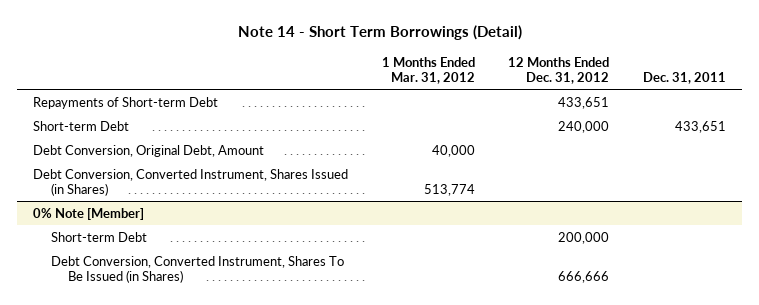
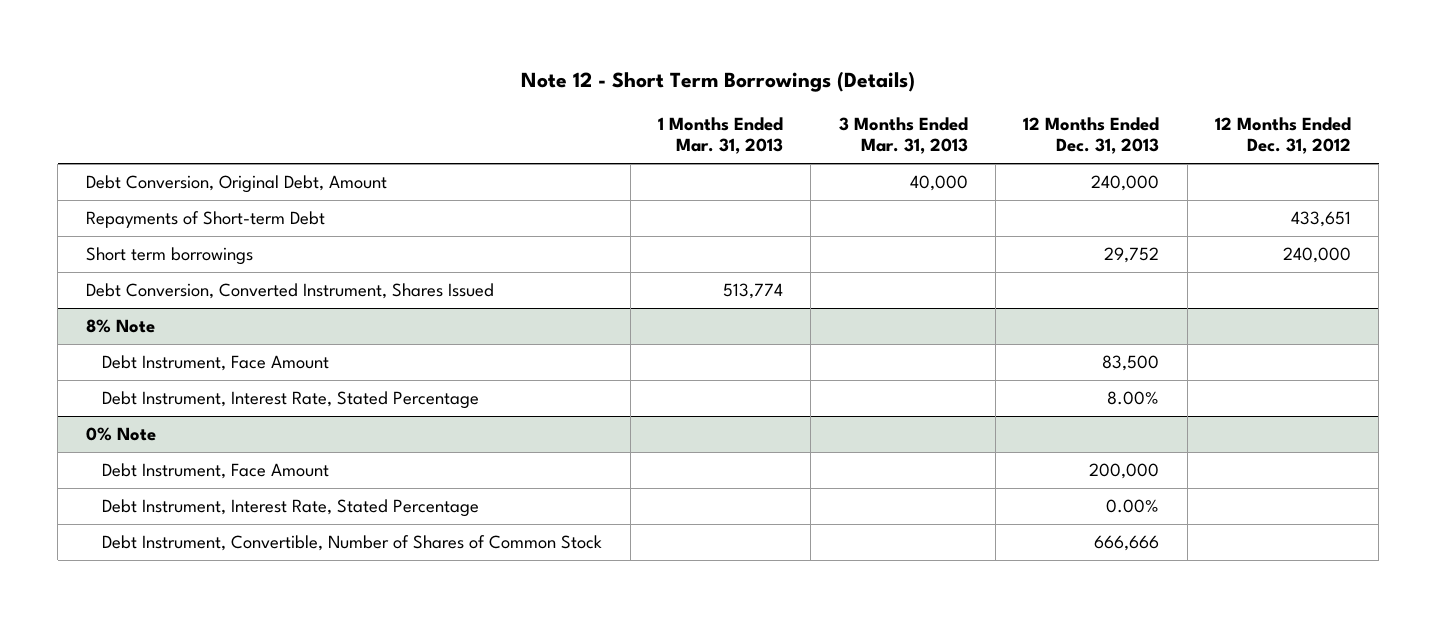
[237,24,522,40] Note 14 - Short Term Borrowings (Detail) -> [521,70,916,92] Note 12 - Short Term Borrowings (Details)
[381,56,475,84] 1 Months Ended Mar. 31, 2012 -> none
[642,71,726,84] Dec. 31, 2011 -> none
none -> [657,116,783,155] 1 Months Ended Mar. 31, 2013
none -> [838,116,968,155] 3 Months Ended Mar. 31, 2013
none -> [1023,116,1160,155] 12 Months Ended Dec. 31, 2013
[33,120,130,131] Short-term Debt -> none
[50,231,147,242] Short-term Debt -> none
[50,255,344,283] Debt Conversion, Converted Instrument, Shares To Be Issued (in Shares) -> none
[33,96,219,109] Repayments of Short-term Debt -> [85,211,325,229] Repayments of Short-term Debt
none -> [85,247,253,266] Short term borrowings
[33,168,349,196] Debt Conversion, Converted Instrument, Shares Issued (in Shares) -> [85,283,494,300] Debt Conversion, Converted Instrument, Shares Issued
none -> [85,319,155,334] 8% Note
none -> [102,355,330,372] Debt Instrument, Face Amount
none -> [102,391,480,410] Debt Instrument, Interest Rate, Stated Percentage
[33,207,145,220] 0% Note [Member] -> [85,427,156,442] 0% Note
none -> [102,463,330,480] Debt Instrument, Face Amount
none -> [102,499,480,518] Debt Instrument, Interest Rate, Stated Percentage
none -> [102,535,603,552] Debt Instrument, Convertible, Number of Shares of Common Stock

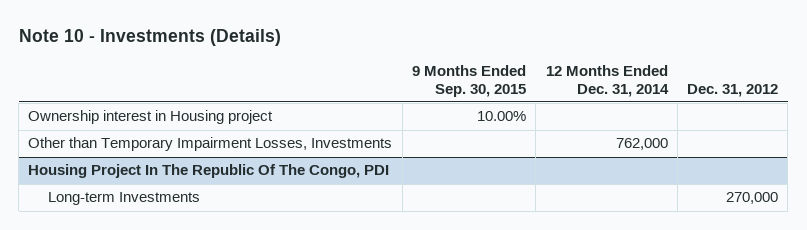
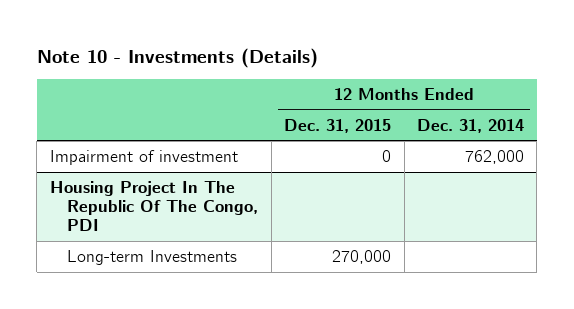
[412,64,527,97] 9 Months Ended Sep. 30, 2015 -> none
[687,83,779,97] Dec. 31, 2012 -> none
none -> [284,118,392,133] Dec. 31, 2015
[28,110,274,125] Ownership interest in Housing project -> none
[28,137,393,152] Other than Temporary Impairment Losses, Investments -> [49,149,238,165] Impairment of investment

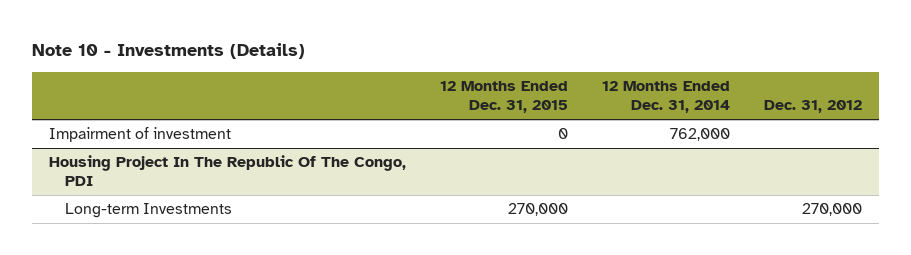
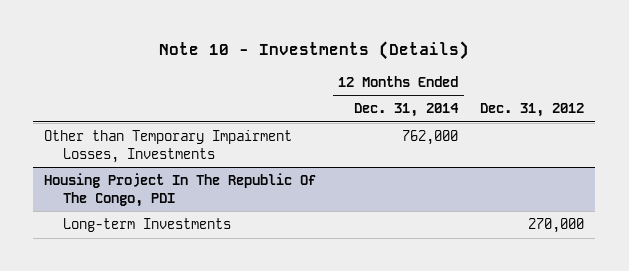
[440,81,569,114] 12 Months Ended Dec. 31, 2015 -> none
[49,127,232,143] Impairment of investment -> [44,130,293,163] Other than Temporary Impairment Losses, Investments

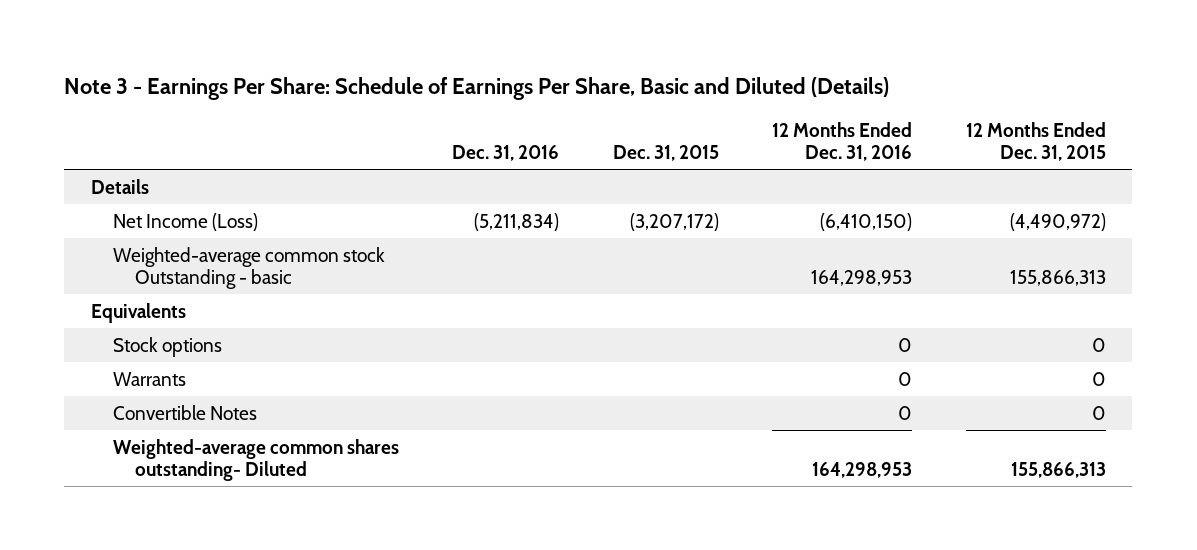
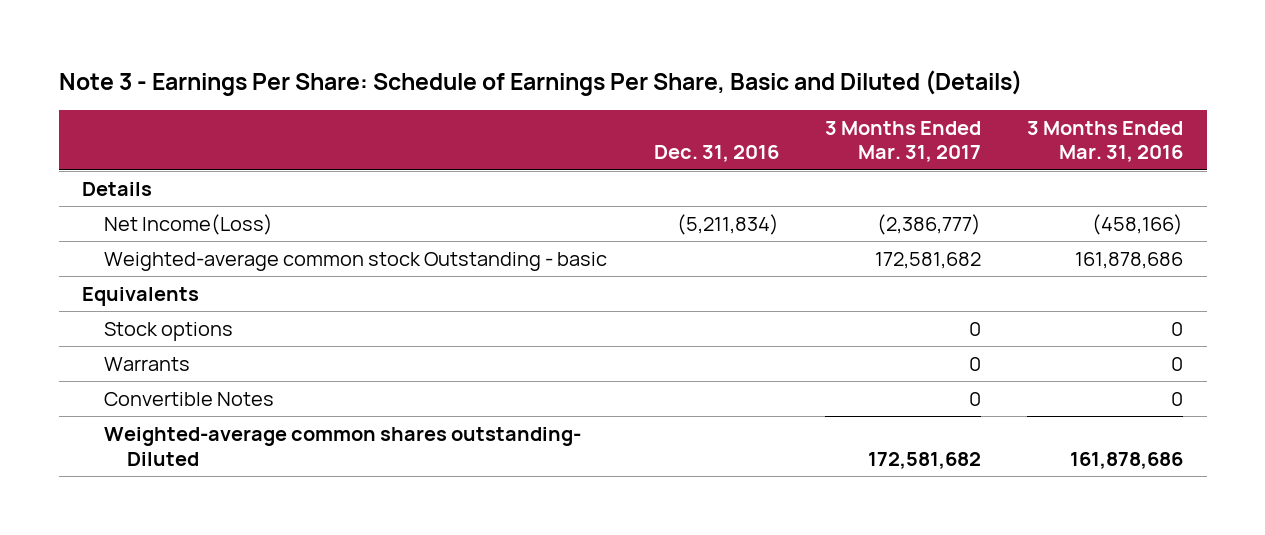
[612,145,719,162] Dec. 31, 2015 -> none
[772,121,913,162] 12 Months Ended Dec. 31, 2016 -> none
[965,121,1106,162] 12 Months Ended Dec. 31, 2015 -> none
none -> [825,120,982,163] 3 Months Ended Mar. 31, 2017
none -> [1027,120,1184,163] 3 Months Ended Mar. 31, 2016
[113,212,259,231] Net Income (Loss) -> [104,214,274,236] Net Income(Loss)

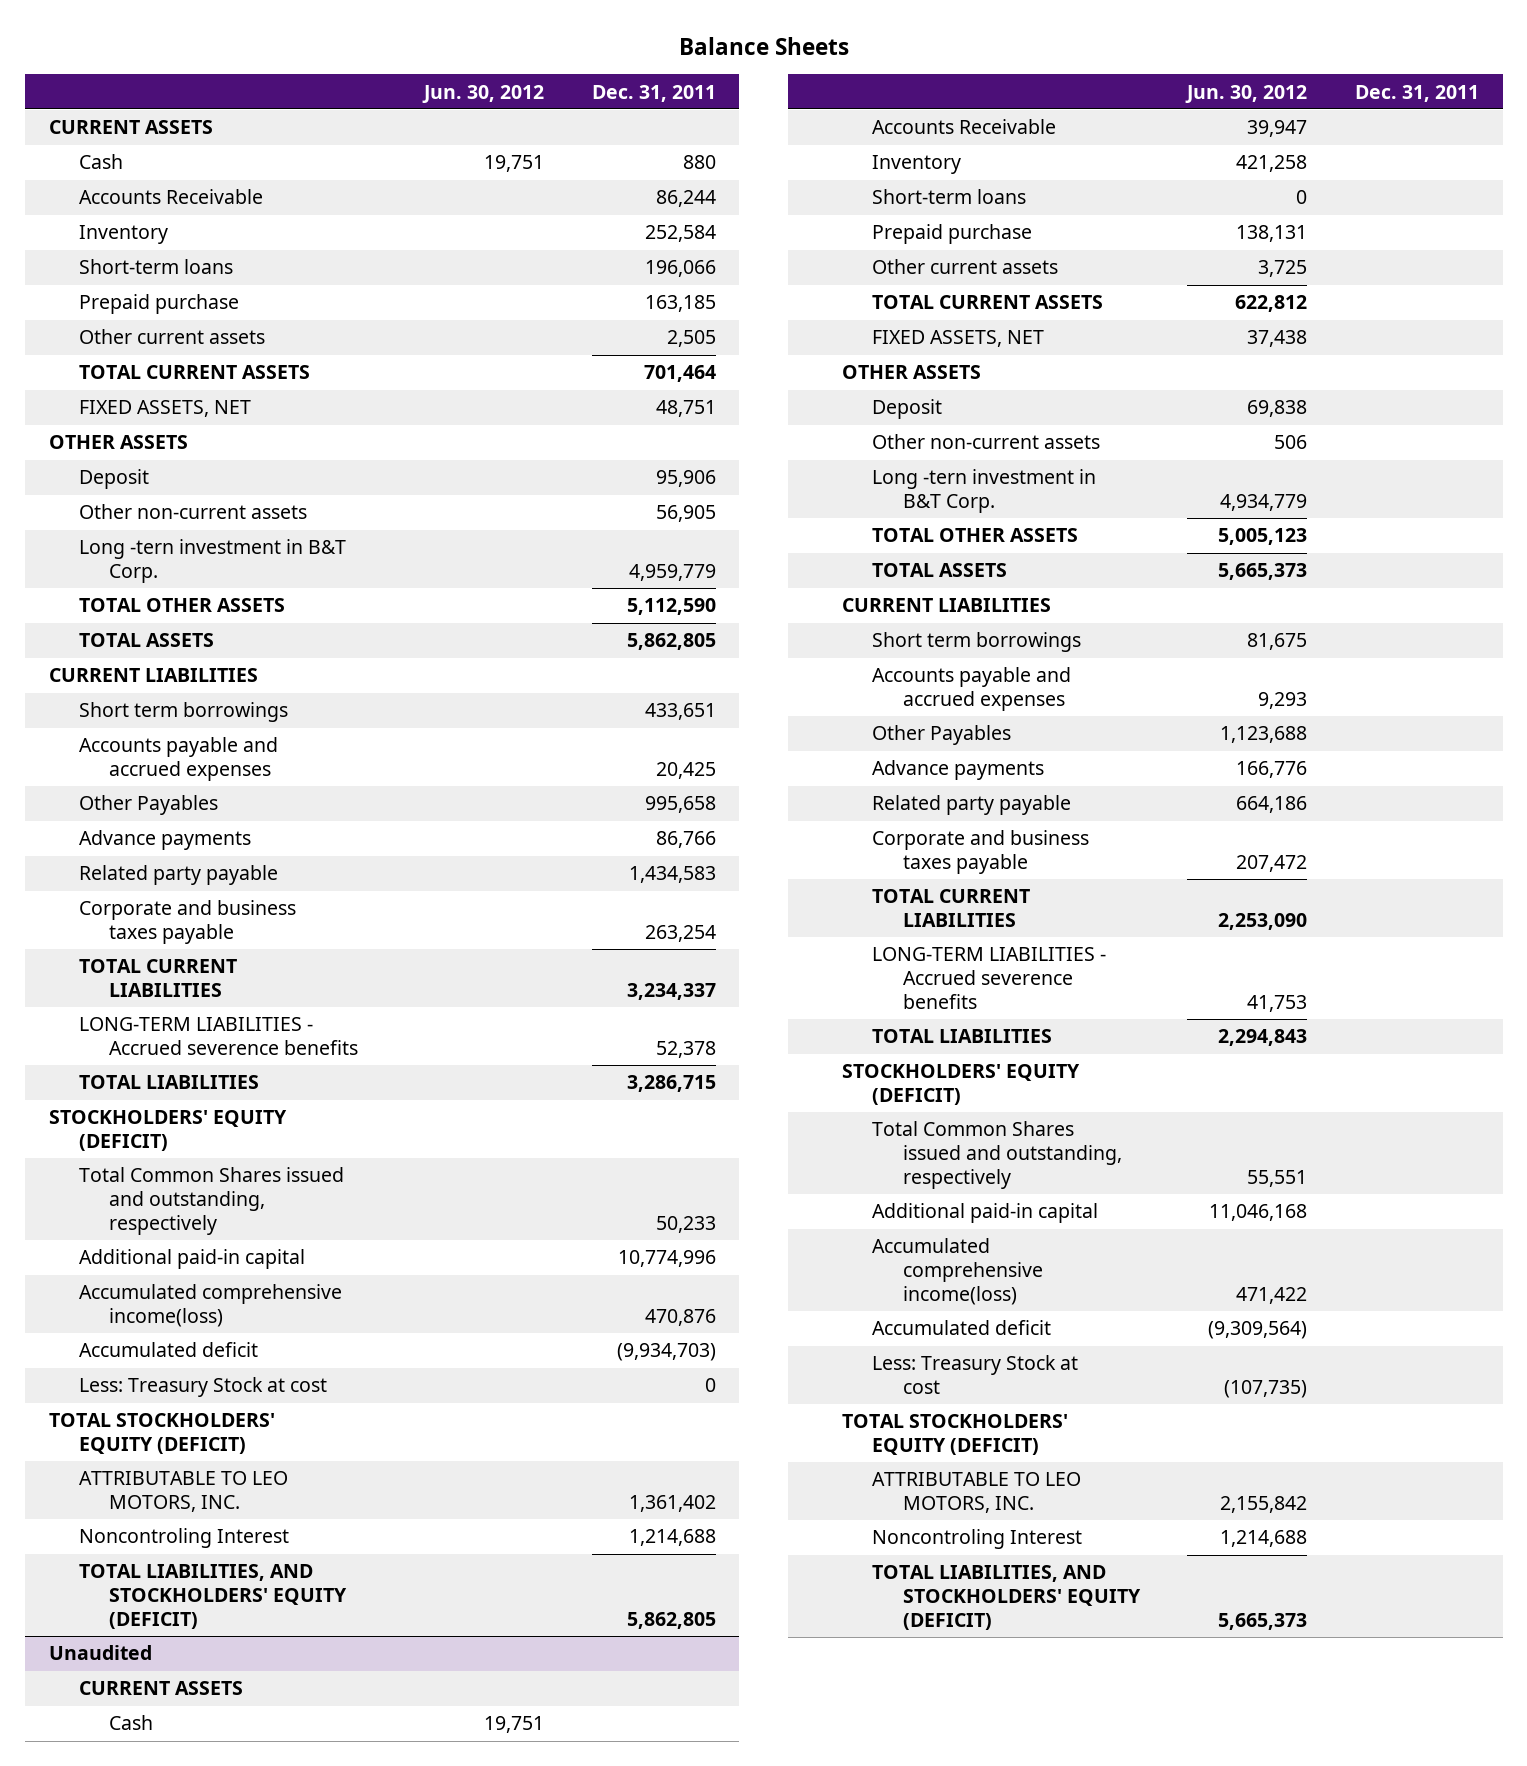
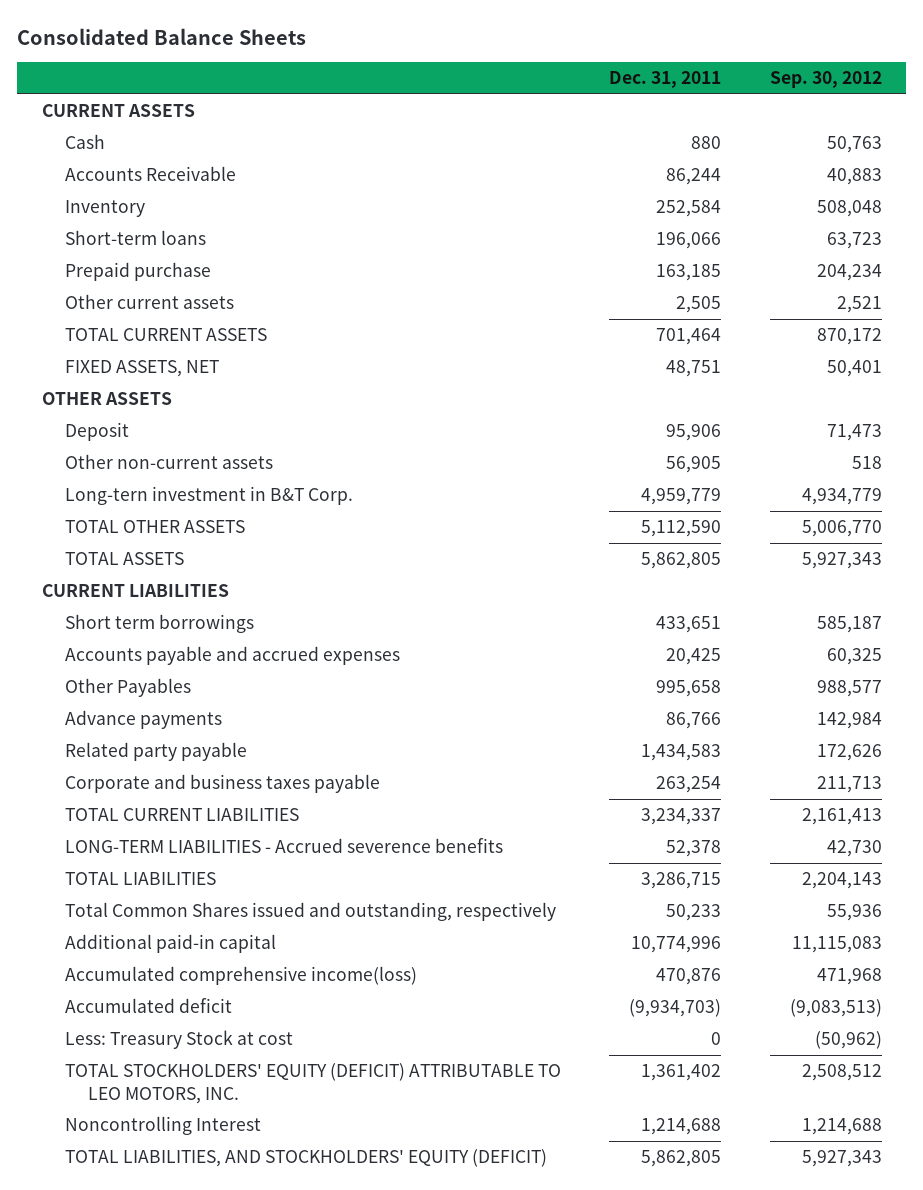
[678,36,849,55] Balance Sheets -> [17,27,307,45] Consolidated Balance Sheets
[421,84,544,103] Jun. 30, 2012 -> none
none -> [769,71,882,89] Sep. 30, 2012
[78,539,346,584] Long -tern investment in B&T Corp. -> [64,486,353,506] Long-tern investment in B&T Corp.
[48,1110,287,1152] STOCKHOLDERS' EQUITY (DEFICIT) -> none
[48,1413,275,1455] TOTAL STOCKHOLDERS' EQUITY (DEFICIT) -> none
[78,1471,288,1513] ATTRIBUTABLE TO LEO MOTORS, INC. -> [64,1063,561,1104] TOTAL STOCKHOLDERS' EQUITY (DEFICIT) ATTRIBUTABLE TO LEO MOTORS, INC.
[78,1528,289,1549] Noncontroling Interest -> [64,1116,261,1136] Noncontrolling Interest
[48,1645,152,1661] Unaudited -> none
[78,1681,243,1696] CURRENT ASSETS -> none
[109,1715,154,1731] Cash -> none
[872,119,1057,135] Accounts Receivable -> none
[872,155,962,175] Inventory -> none
[872,189,1027,205] Short-term loans -> none
[872,224,1033,245] Prepaid purchase -> none
[872,259,1059,275] Other current assets -> none
[872,295,1104,310] TOTAL CURRENT ASSETS -> none
[872,330,1045,348] FIXED ASSETS, NET -> none
[842,365,982,380] OTHER ASSETS -> none
[872,399,943,420] Deposit -> none
[872,434,1101,450] Other non-current assets -> none
[872,469,1097,514] Long -tern investment in B&T Corp. -> none
[872,528,1079,543] TOTAL OTHER ASSETS -> none
[872,563,1008,578] TOTAL ASSETS -> none
[842,598,1052,613] CURRENT LIABILITIES -> none
[872,632,1082,653] Short term borrowings -> none
[872,667,1072,712] Accounts payable and accrued expenses -> none
[872,725,1012,746] Other Payables -> none
[872,760,1045,781] Advance payments -> none
[872,795,1072,816] Related party payable -> none
[872,830,1090,875] Corporate and business taxes payable -> none
[872,889,1031,928] TOTAL CURRENT LIABILITIES -> none
[872,947,1107,1010] LONG-TERM LIABILITIES - Accrued severence benefits -> none
[872,1029,1053,1044] TOTAL LIABILITIES -> none
[842,1064,1081,1106] STOCKHOLDERS' EQUITY (DEFICIT) -> none
[872,1121,1122,1190] Total Common Shares issued and outstanding, respectively -> none
[872,1203,1099,1224] Additional paid-in capital -> none
[872,1238,1043,1306] Accumulated comprehensive income(loss) -> none
[872,1320,1052,1336] Accumulated deficit -> none
[872,1355,1079,1395] Less: Treasury Stock at cost -> none
[842,1414,1069,1456] TOTAL STOCKHOLDERS' EQUITY (DEFICIT) -> none
[872,1472,1082,1514] ATTRIBUTABLE TO LEO MOTORS, INC. -> none
[872,1529,1083,1550] Noncontroling Interest -> none
[872,1565,1141,1631] TOTAL LIABILITIES, AND STOCKHOLDERS' EQUITY (DEFICIT) -> none

